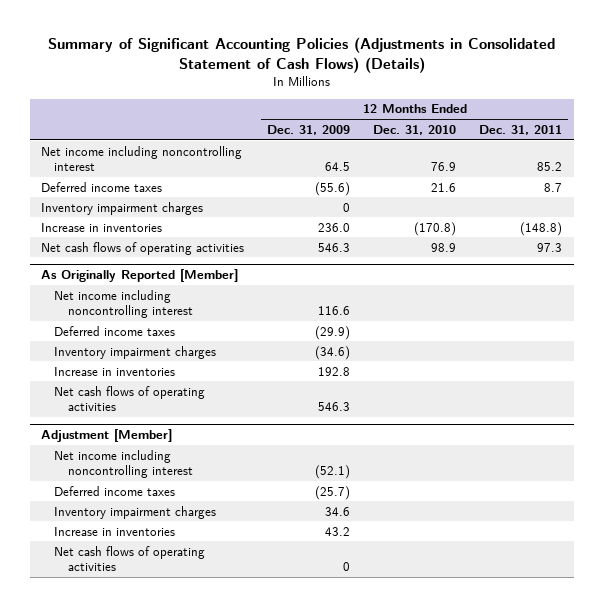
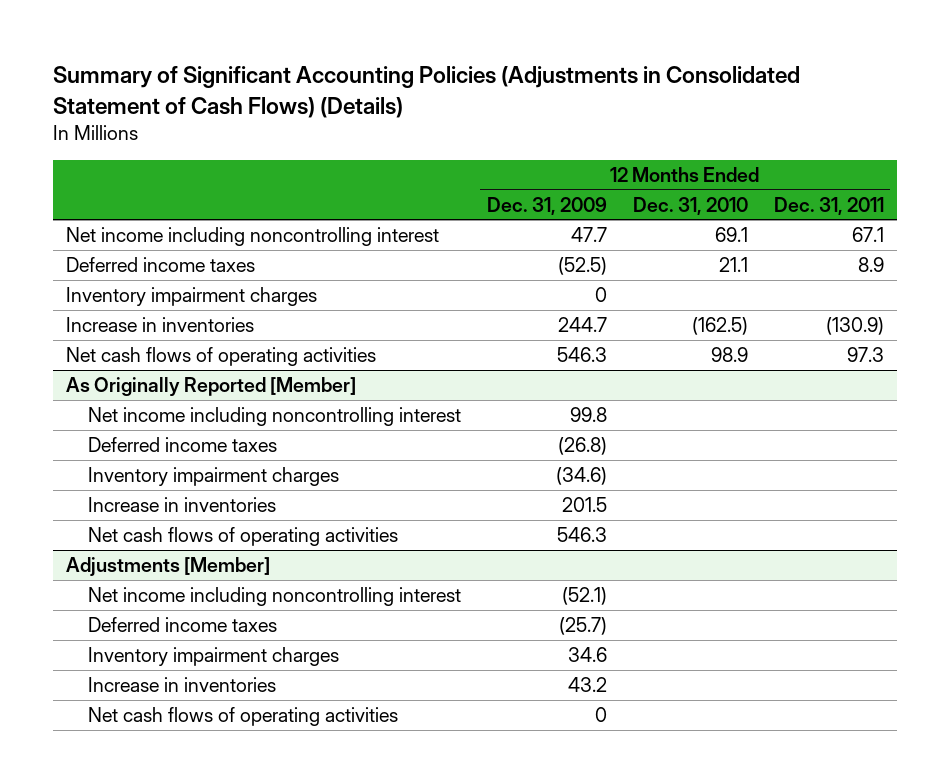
[325,162,351,172] 64.5 -> [570,227,607,243] 47.7
[431,162,457,172] 76.9 -> [714,227,748,243] 69.1
[537,162,563,172] 85.2 -> [851,227,884,243] 67.1
[315,181,351,196] (55.6) -> [557,257,607,276] (52.5)
[431,182,457,192] 21.6 -> [718,257,748,273] 21.1
[544,182,563,192] 8.7 -> [857,257,884,273] 8.9
[318,222,351,232] 236.0 -> [557,317,607,333] 244.7
[414,221,457,236] (170.8) -> [691,317,748,336] (162.5)
[520,221,563,236] (148.8) -> [825,317,884,336] (130.9)
[318,306,351,316] 116.6 -> [569,407,607,423] 99.8
[315,325,351,340] (29.9) -> [557,437,607,456] (26.8)
[318,366,351,376] 192.8 -> [561,497,607,513] 201.5
[41,429,173,443] Adjustment [Member] -> [65,557,270,577] Adjustments [Member]

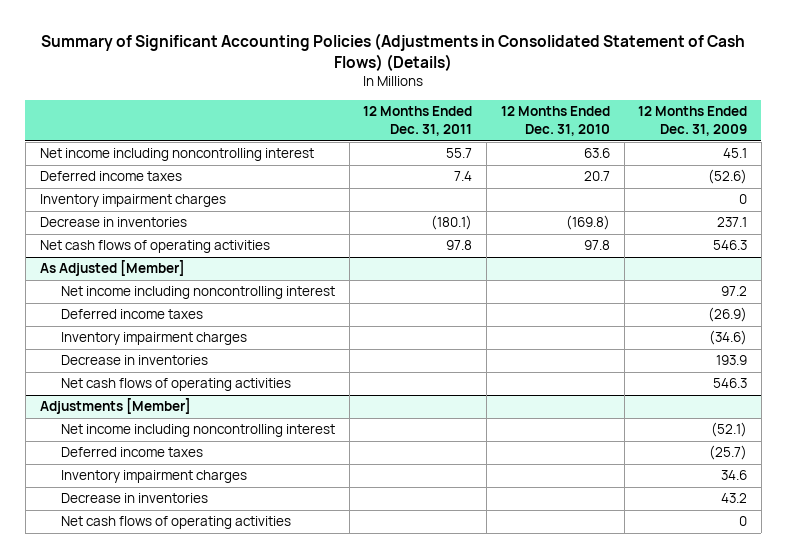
[570,227,607,243] 47.7 -> [723,148,748,159] 45.1
[714,227,748,243] 69.1 -> [583,148,610,159] 63.6
[851,227,884,243] 67.1 -> [446,148,473,159] 55.7
[557,257,607,276] (52.5) -> [708,169,748,185] (52.6)
[718,257,748,273] 21.1 -> [583,171,610,182] 20.7
[857,257,884,273] 8.9 -> [454,171,473,182] 7.4
[65,377,356,397] As Originally Reported [Member] -> none
[65,317,254,333] Increase in inventories -> [39,217,187,228] Decrease in inventories
[557,317,607,333] 244.7 -> [717,217,748,228] 237.1
[691,317,748,336] (162.5) -> [565,215,610,231] (169.8)
[825,317,884,336] (130.9) -> [431,215,473,231] (180.1)
[710,347,748,363] 98.9 -> [583,240,610,251] 97.8
[846,347,884,363] 97.3 -> [446,240,473,251] 97.8
none -> [39,260,185,277] As Adjusted [Member]
[569,407,607,423] 99.8 -> [721,286,748,297] 97.2
[557,437,607,456] (26.8) -> [708,307,748,323] (26.9)
[88,497,277,513] Increase in inventories -> [61,355,209,366] Decrease in inventories
[561,497,607,513] 201.5 -> [716,355,748,366] 193.9
[88,677,277,693] Increase in inventories -> [61,493,209,504] Decrease in inventories

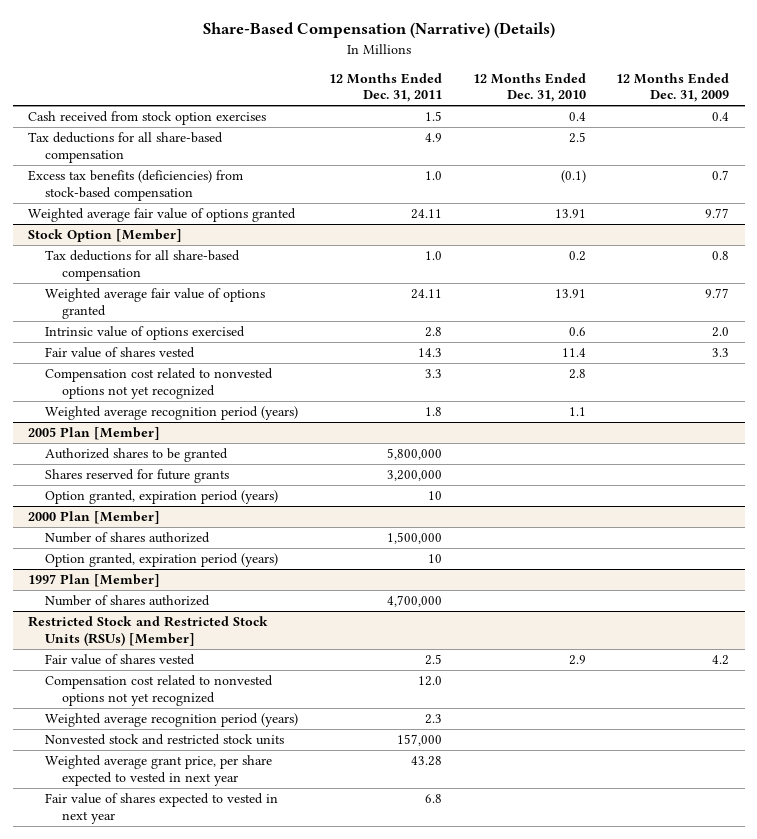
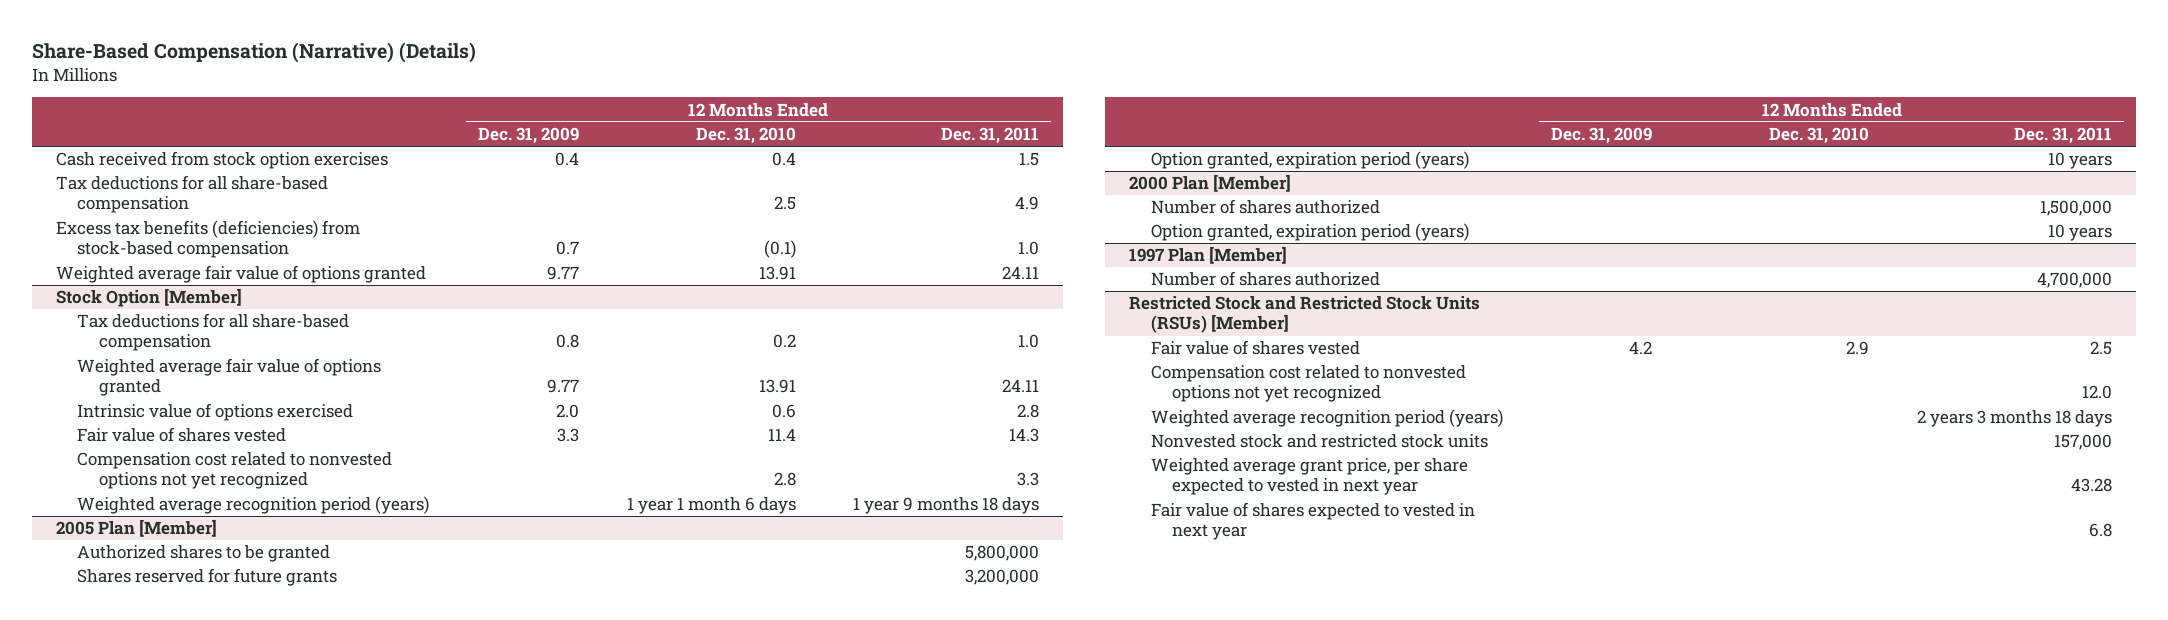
[424,407,442,417] 1.8 -> [852,497,1039,515] 1 year 9 months 18 days
[568,407,586,417] 1.1 -> [626,497,796,515] 1 year 1 month 6 days
[427,491,442,501] 10 -> [2048,152,2113,170] 10 years
[427,554,442,564] 10 -> [2048,224,2113,242] 10 years
[424,714,442,725] 2.3 -> [1917,410,2113,428] 2 years 3 months 18 days

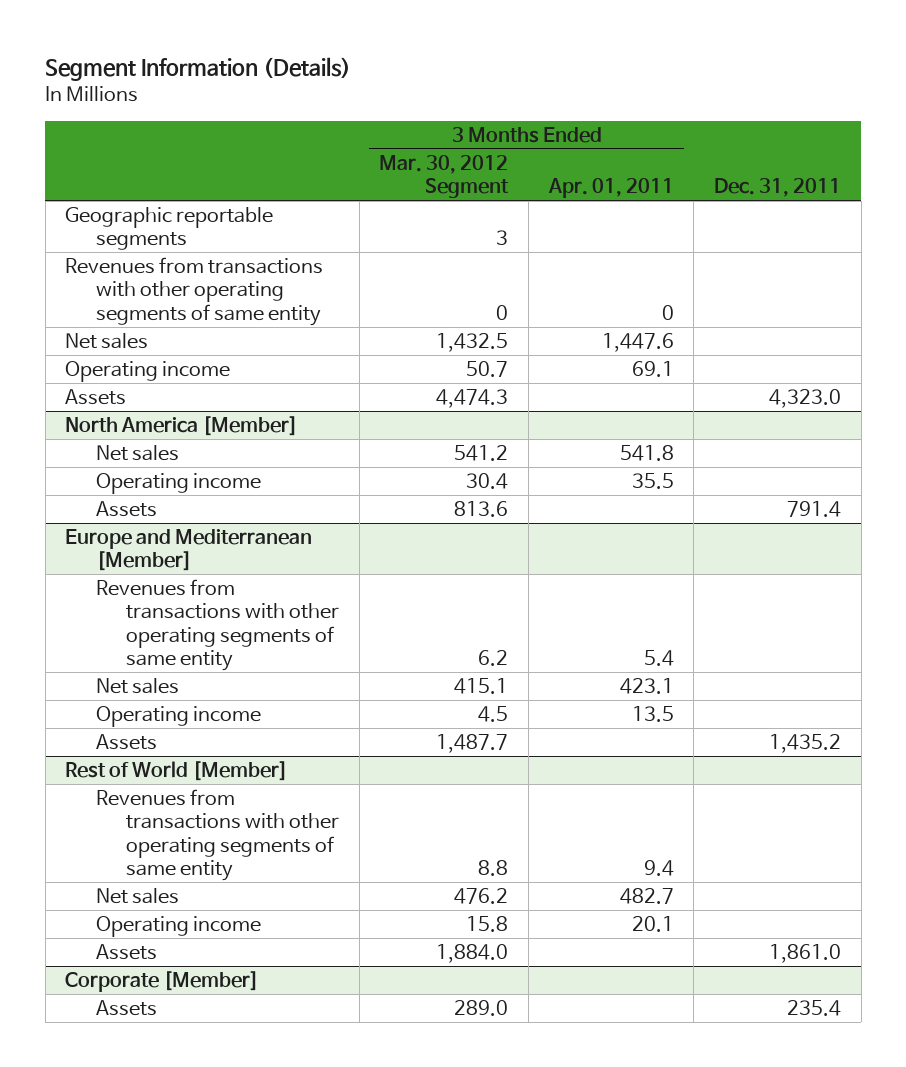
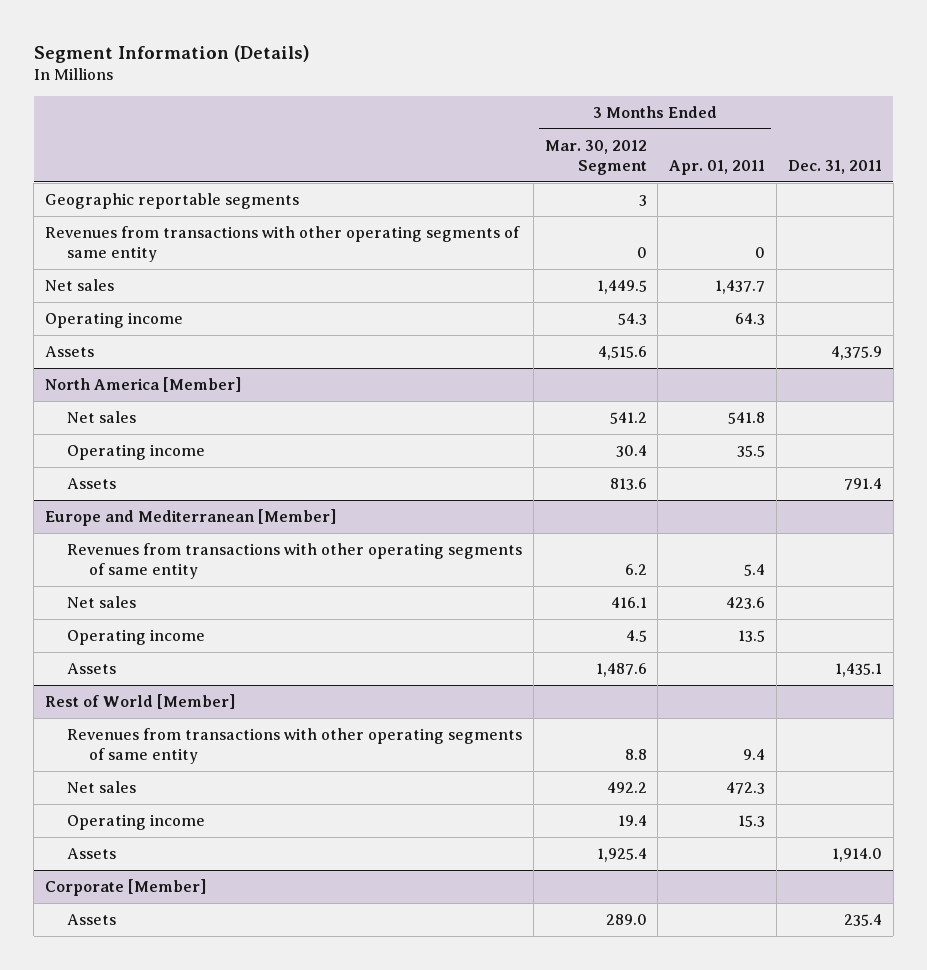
[436,333,509,353] 1,432.5 -> [596,279,647,294] 1,449.5
[601,333,674,353] 1,447.6 -> [715,279,766,294] 1,437.7
[466,361,509,378] 50.7 -> [617,312,647,325] 54.3
[631,361,674,378] 69.1 -> [735,312,766,325] 64.3
[436,389,509,409] 4,474.3 -> [597,345,647,360] 4,515.6
[768,389,841,409] 4,323.0 -> [830,345,882,360] 4,375.9
[454,678,509,695] 415.1 -> [610,596,647,608] 416.1
[619,678,674,695] 423.1 -> [726,596,766,609] 423.6
[436,734,509,754] 1,487.7 -> [595,662,647,677] 1,487.6
[768,734,841,754] 1,435.2 -> [834,662,882,677] 1,435.1
[454,888,509,905] 476.2 -> [606,781,647,793] 492.2
[619,888,674,905] 482.7 -> [726,781,766,794] 472.3
[466,916,509,933] 15.8 -> [617,814,647,826] 19.4
[631,916,674,933] 20.1 -> [738,814,766,827] 15.3
[436,944,509,964] 1,884.0 -> [596,847,647,862] 1,925.4
[768,944,841,964] 1,861.0 -> [831,847,882,862] 1,914.0

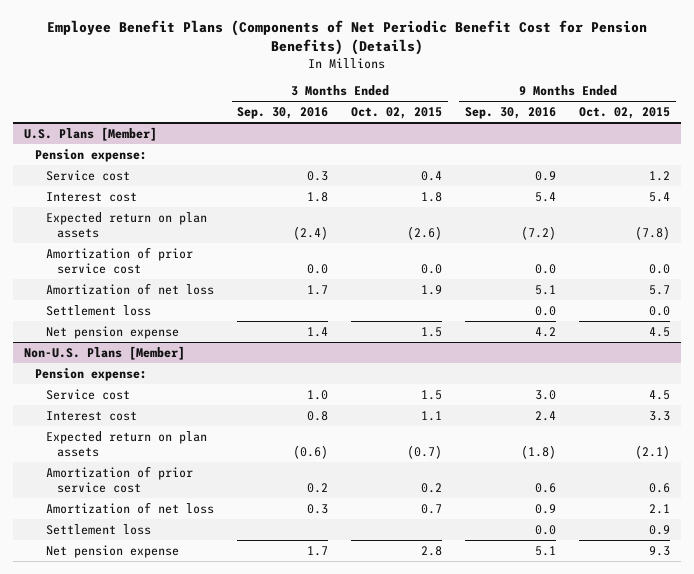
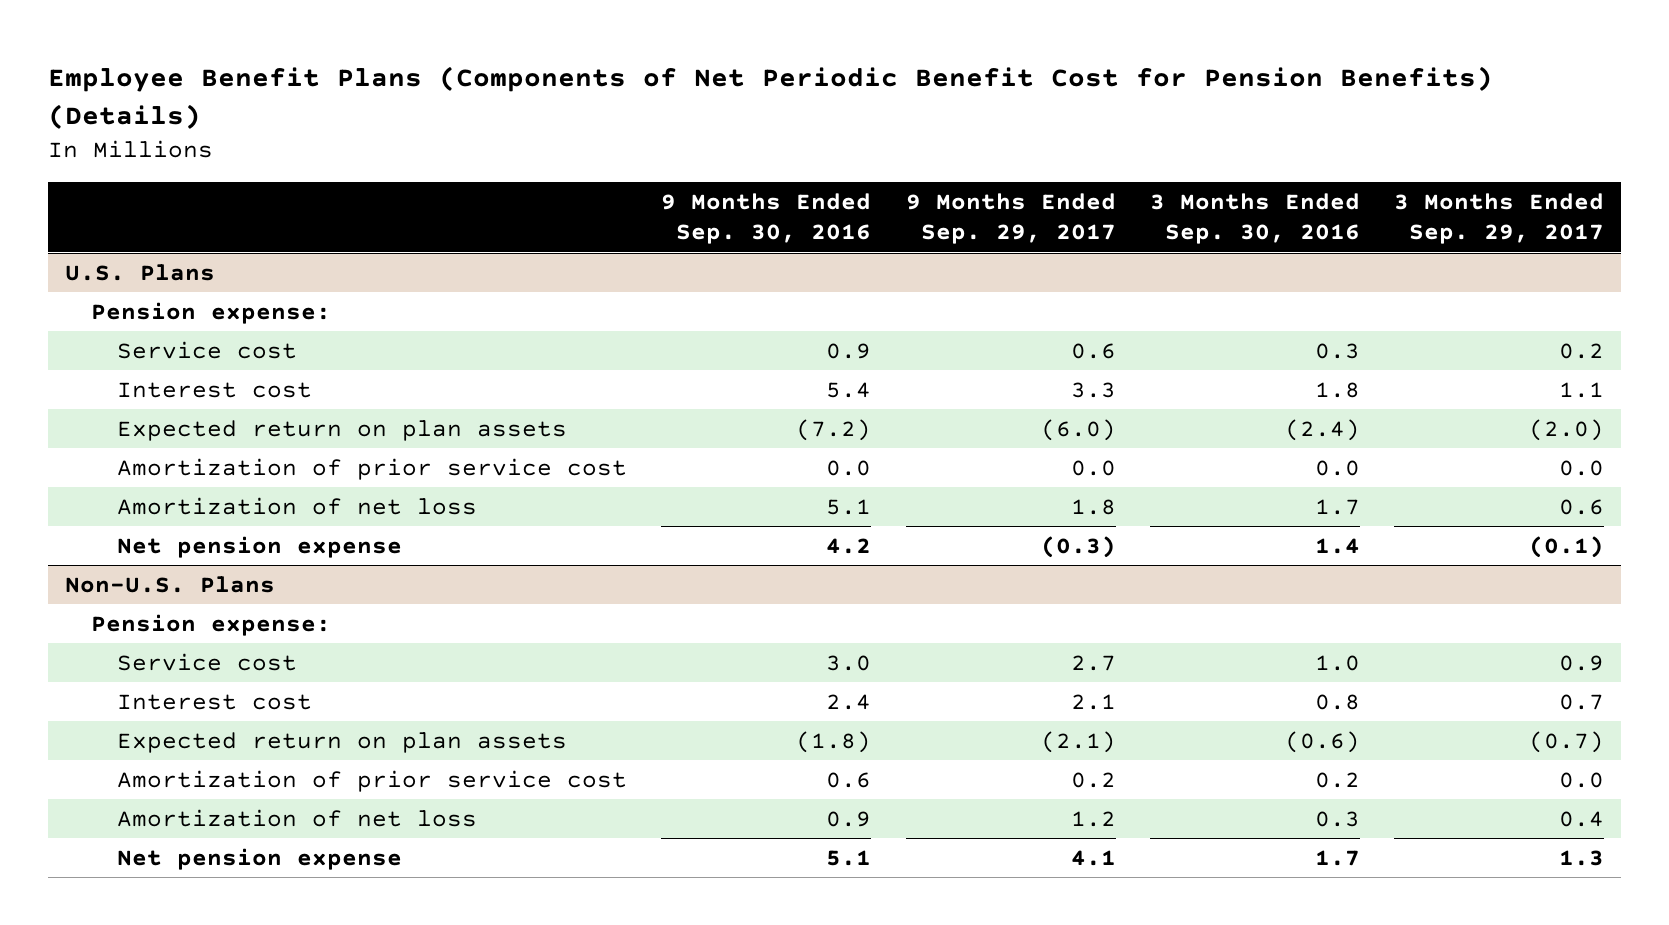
[351,107,443,120] Oct. 02, 2015 -> none
[579,107,671,120] Oct. 02, 2015 -> none
none -> [905,192,1116,245] 9 Months Ended Sep. 29, 2017
none -> [1393,192,1604,245] 3 Months Ended Sep. 29, 2017
[24,126,158,141] U.S. Plans [Member] -> [65,263,216,281] U.S. Plans
[46,304,152,316] Settlement loss -> none
[24,345,186,360] Non-U.S. Plans [Member] -> [65,575,276,593] Non-U.S. Plans
[46,523,152,535] Settlement loss -> none

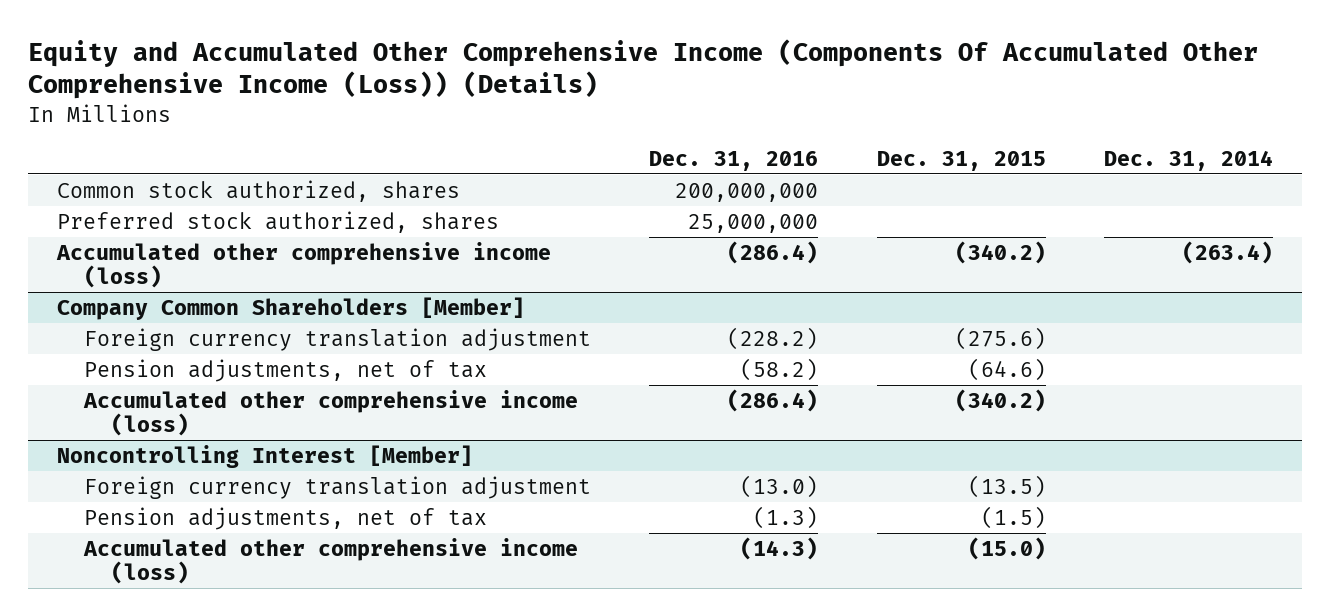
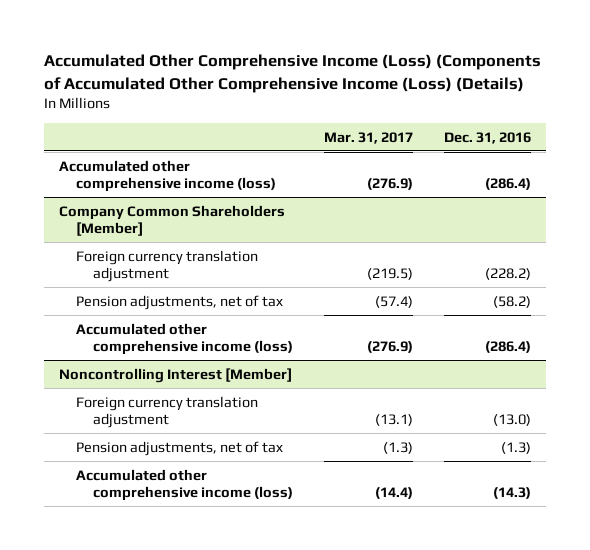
[27,38,1258,100] Equity and Accumulated Other Comprehensive Income (Components Of Accumulated Other Comprehensive Income (Loss)) (Details) -> [43,54,541,93] Accumulated Other Comprehensive Income (Loss) (Components of Accumulated Other Comprehensive Income (Loss) (Details)
[876,150,1046,171] Dec. 31, 2015 -> none
[1104,149,1274,171] Dec. 31, 2014 -> none
none -> [323,131,413,144] Mar. 31, 2017
[57,179,461,202] Common stock authorized, shares -> none
[57,210,500,233] Preferred stock authorized, shares -> none

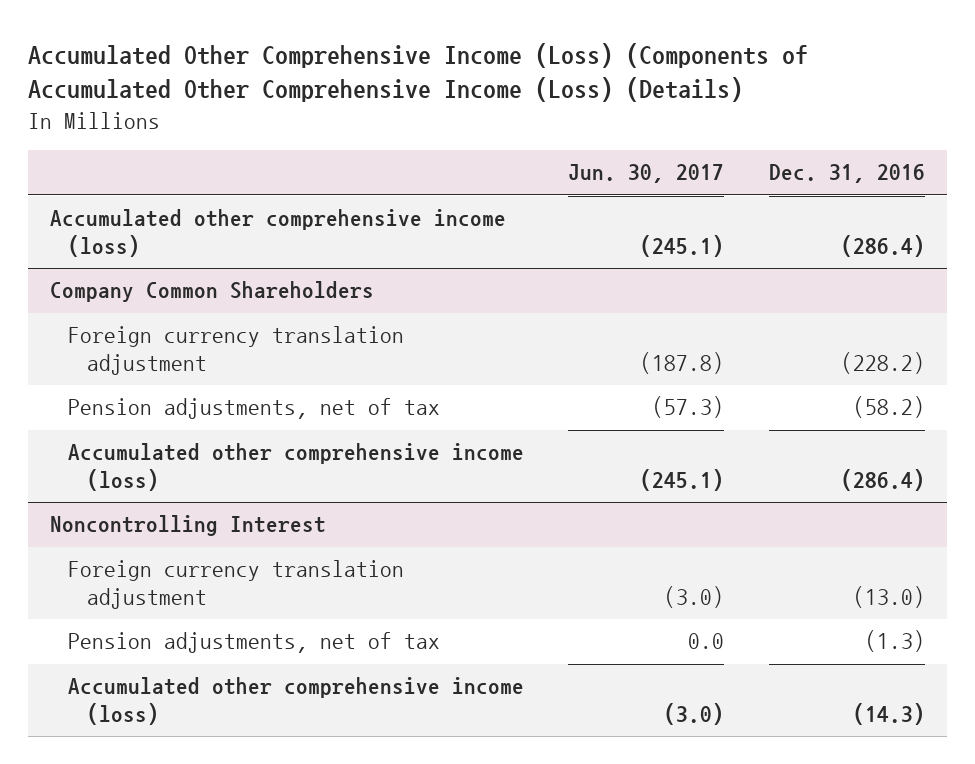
[323,131,413,144] Mar. 31, 2017 -> none
none -> [568,164,725,184] Jun. 30, 2017
[59,204,286,236] Company Common Shareholders [Member] -> [49,281,374,303] Company Common Shareholders
[59,367,293,383] Noncontrolling Interest [Member] -> [49,515,326,537] Noncontrolling Interest

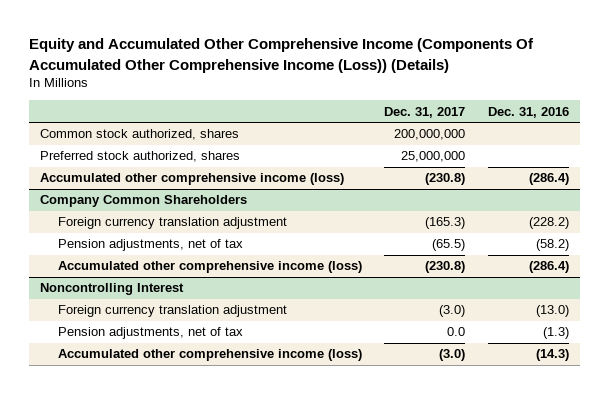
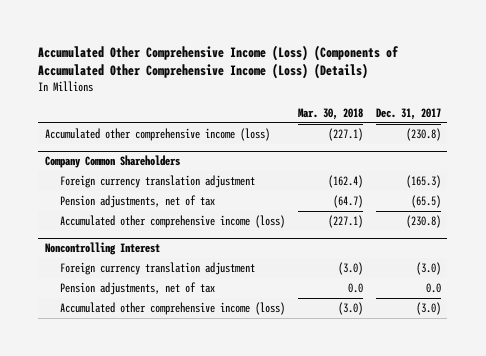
[29,38,535,73] Equity and Accumulated Other Comprehensive Income (Components Of Accumulated Other Comprehensive Income (Loss)) (Details) -> [38,44,400,80] Accumulated Other Comprehensive Income (Loss) (Components of Accumulated Other Comprehensive Income (Loss) (Details)
[487,106,569,118] Dec. 31, 2016 -> none
none -> [298,107,364,120] Mar. 30, 2018
[40,129,240,141] Common stock authorized, shares -> none
[40,151,241,163] Preferred stock authorized, shares -> none

